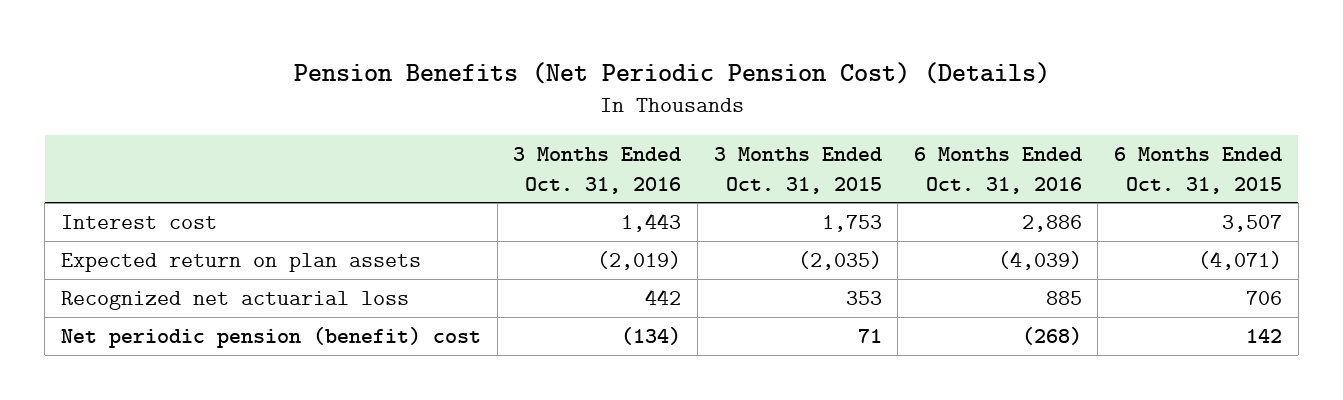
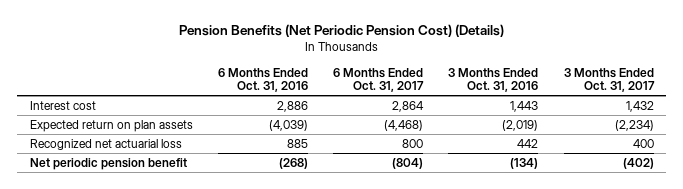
[713,147,882,194] 3 Months Ended Oct. 31, 2015 -> none
[1114,147,1283,194] 6 Months Ended Oct. 31, 2015 -> none
none -> [333,67,425,93] 6 Months Ended Oct. 31, 2017
none -> [563,67,655,93] 3 Months Ended Oct. 31, 2017
[61,327,482,349] Net periodic pension (benefit) cost -> [29,157,187,170] Net periodic pension benefit

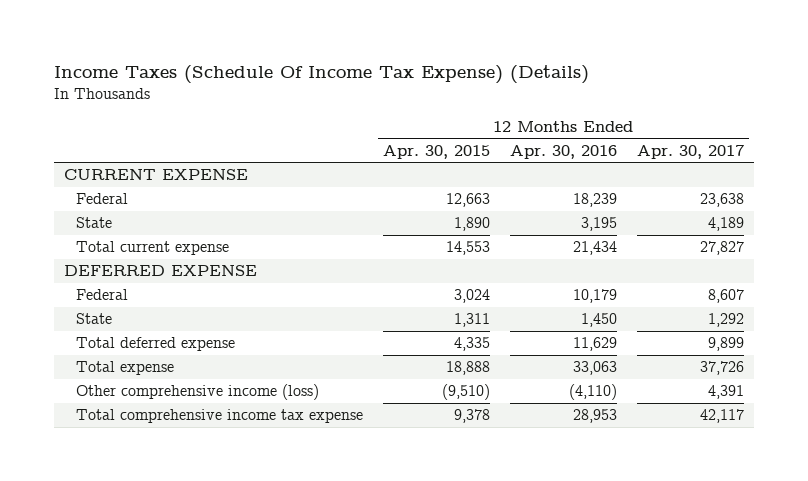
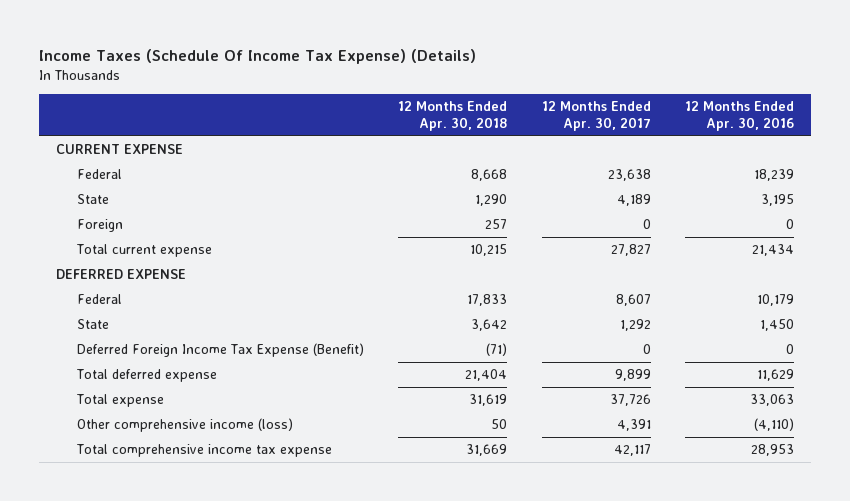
[383,144,491,159] Apr. 30, 2015 -> none
none -> [398,101,508,131] 12 Months Ended Apr. 30, 2018
none -> [77,219,124,233] Foreign
none -> [77,343,365,358] Deferred Foreign Income Tax Expense (Benefit)

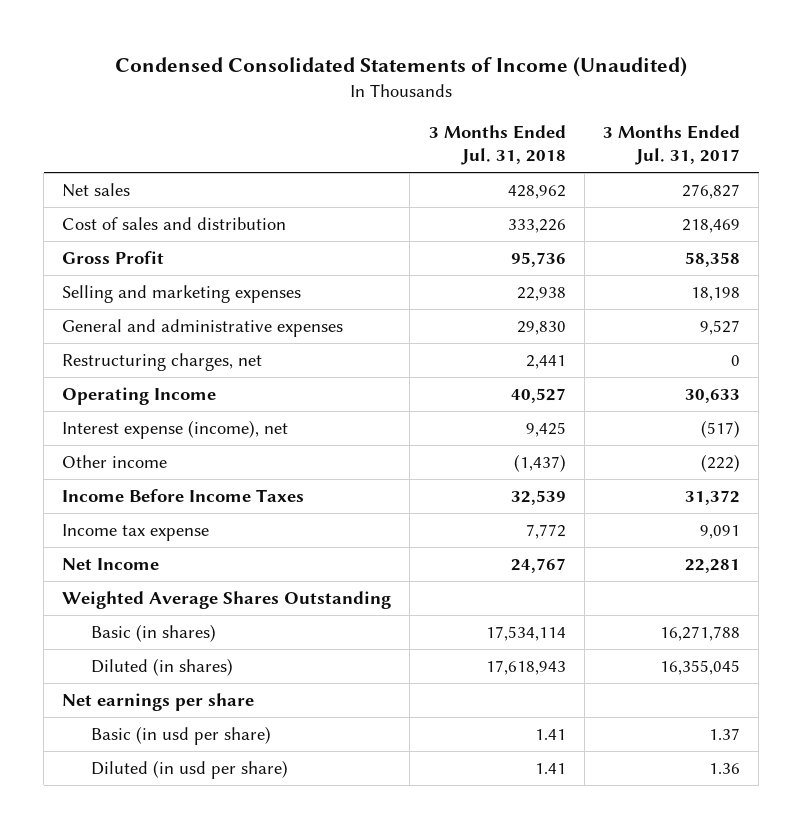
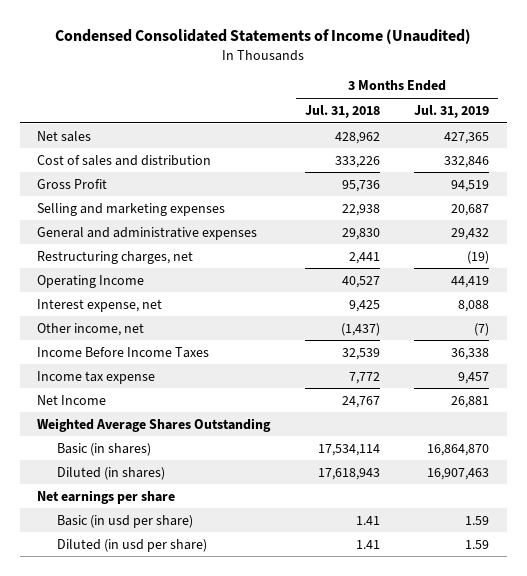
[602,125,740,166] 3 Months Ended Jul. 31, 2017 -> none
none -> [414,104,490,118] Jul. 31, 2019
[62,420,289,440] Interest expense (income), net -> [37,298,163,312] Interest expense, net
[62,455,168,469] Other income -> [37,322,145,336] Other income, net

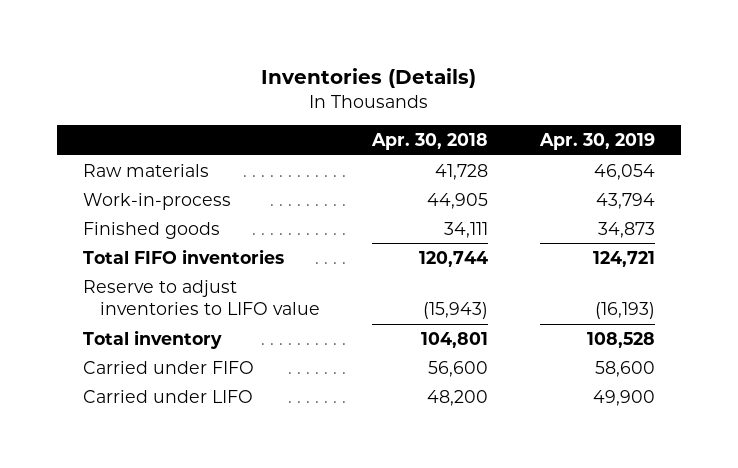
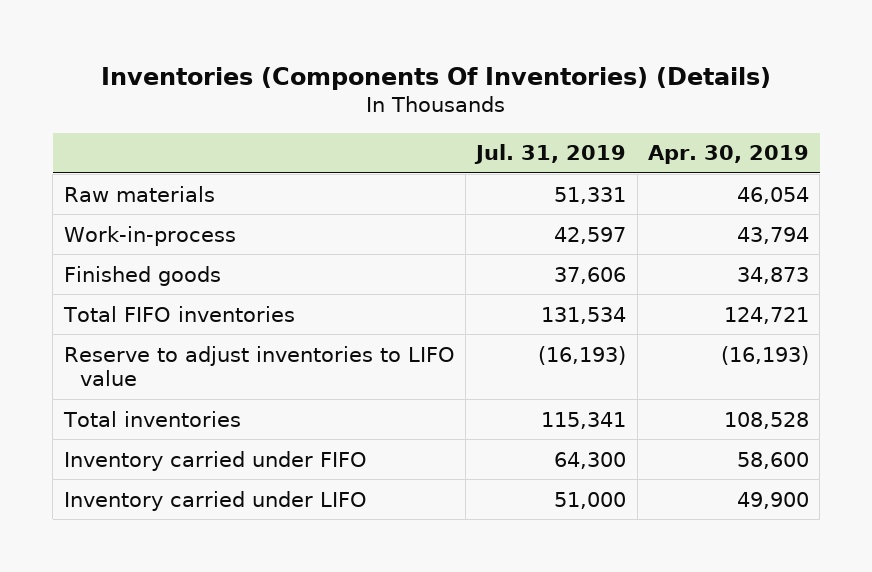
[260,68,476,89] Inventories (Details) -> [101,66,772,90] Inventories (Components Of Inventories) (Details)
[370,133,488,151] Apr. 30, 2018 -> none
none -> [474,144,627,165] Jul. 31, 2019
[82,329,222,349] Total inventory -> [62,410,241,427] Total inventories
[82,360,254,374] Carried under FIFO -> [63,450,367,471] Inventory carried under FIFO
[82,389,253,403] Carried under LIFO -> [63,490,367,511] Inventory carried under LIFO

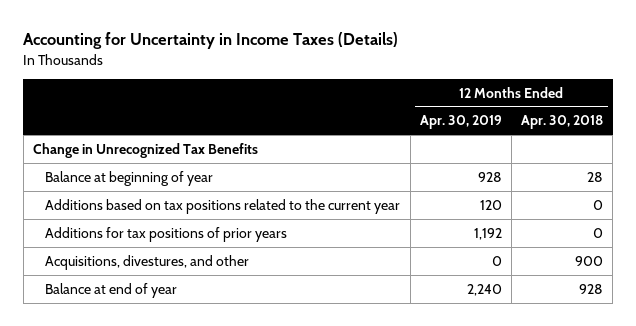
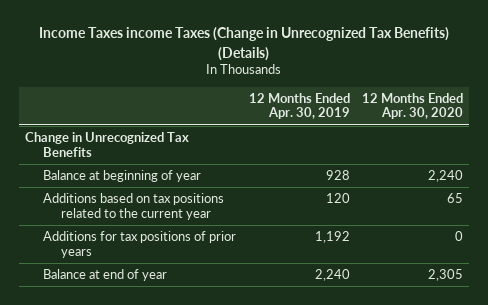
[23,32,399,50] Accounting for Uncertainty in Income Taxes (Details) -> [39,27,450,61] Income Taxes income Taxes (Change in Unrecognized Tax Benefits) (Details)
[521,115,604,130] Apr. 30, 2018 -> none
none -> [361,92,463,120] 12 Months Ended Apr. 30, 2020
[45,254,250,270] Acquisitions, divestures, and other -> none

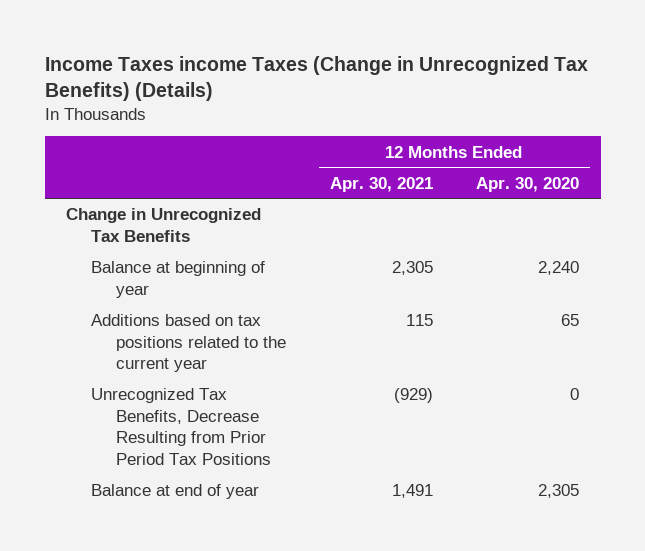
[248,92,350,120] 12 Months Ended Apr. 30, 2019 -> none
none -> [329,176,433,192] Apr. 30, 2021
[43,231,237,258] Additions for tax positions of prior years -> none
none -> [91,388,272,466] Unrecognized Tax Benefits, Decrease Resulting from Prior Period Tax Positions

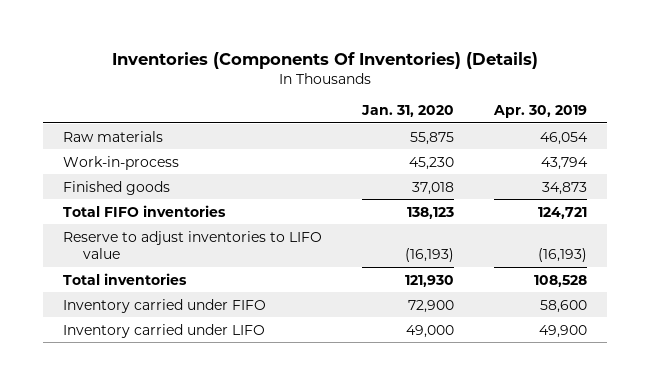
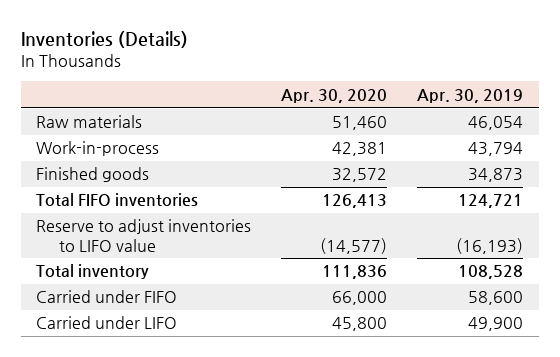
[112,51,539,69] Inventories (Components Of Inventories) (Details) -> [21,31,189,49] Inventories (Details)
[361,105,455,118] Jan. 31, 2020 -> none
none -> [281,88,388,103] Apr. 30, 2020
[62,272,187,285] Total inventories -> [36,264,150,280] Total inventory
[62,298,266,313] Inventory carried under FIFO -> [36,290,178,304] Carried under FIFO
[62,323,265,338] Inventory carried under LIFO -> [36,316,178,330] Carried under LIFO

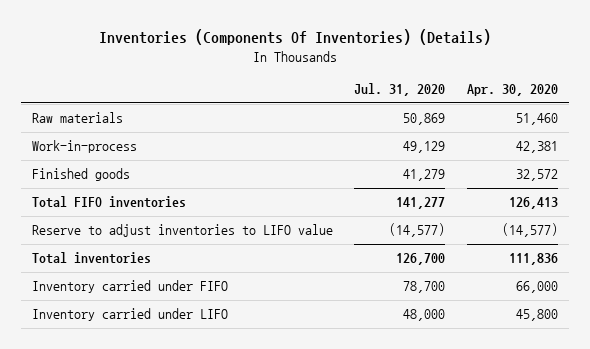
[21,31,189,49] Inventories (Details) -> [98,29,491,46] Inventories (Components Of Inventories) (Details)
[417,88,524,103] Apr. 30, 2019 -> none
none -> [354,83,446,97] Jul. 31, 2020
[36,264,150,280] Total inventory -> [31,252,151,265] Total inventories
[36,290,178,304] Carried under FIFO -> [31,280,228,294] Inventory carried under FIFO
[36,316,178,330] Carried under LIFO -> [31,308,228,322] Inventory carried under LIFO

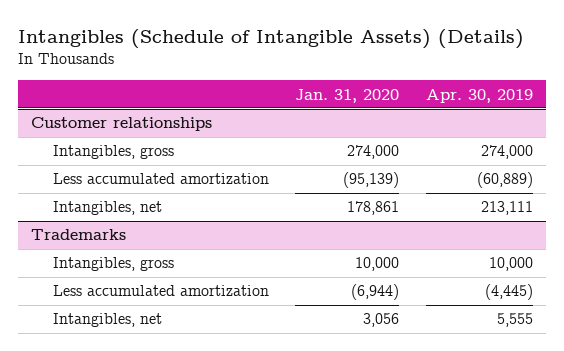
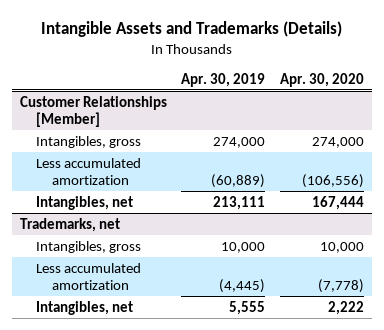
[18,28,525,49] Intangibles (Schedule of Intangible Assets) (Details) -> [40,21,342,38] Intangible Assets and Trademarks (Details)
[295,88,400,103] Jan. 31, 2020 -> none
none -> [280,72,365,87] Apr. 30, 2020
[31,117,213,132] Customer relationships -> [19,95,167,128] Customer Relationships [Member]
[31,229,127,241] Trademarks -> [19,217,120,232] Trademarks, net

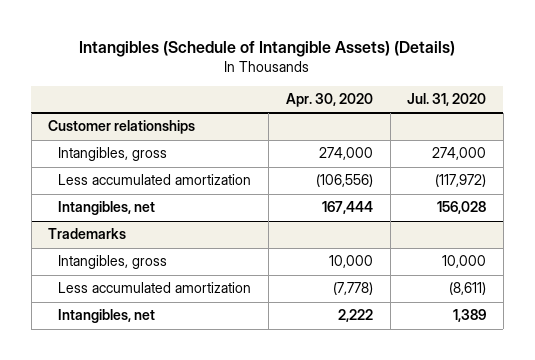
[40,21,342,38] Intangible Assets and Trademarks (Details) -> [79,40,456,57] Intangibles (Schedule of Intangible Assets) (Details)
[181,72,266,87] Apr. 30, 2019 -> none
none -> [407,93,487,107] Jul. 31, 2020
[19,95,167,128] Customer Relationships [Member] -> [48,120,196,135] Customer relationships
[19,217,120,232] Trademarks, net -> [48,228,127,240] Trademarks

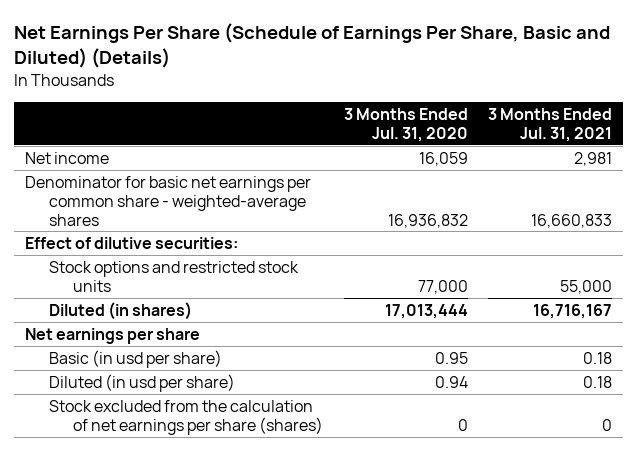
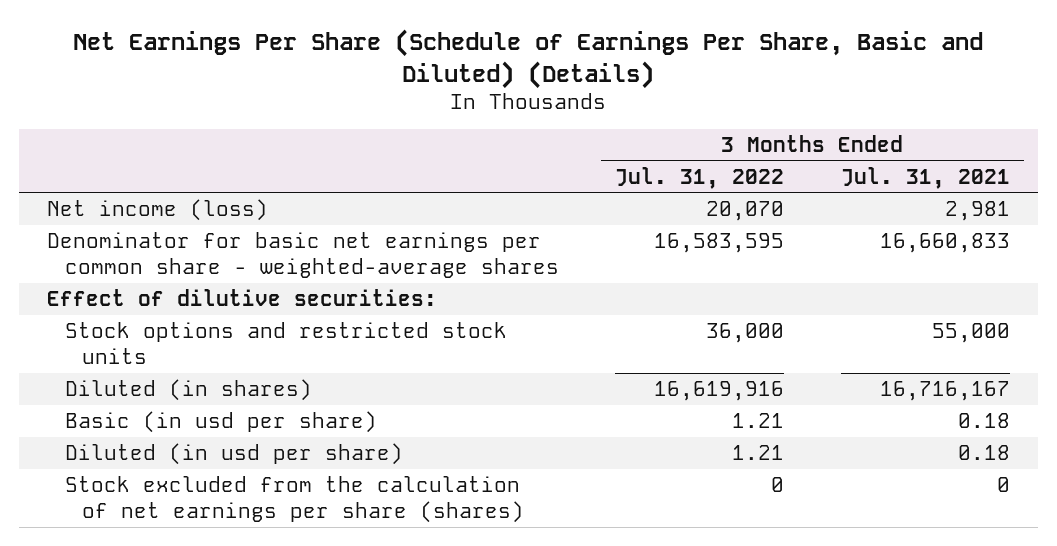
[343,108,468,143] 3 Months Ended Jul. 31, 2020 -> none
none -> [615,166,785,189] Jul. 31, 2022
[24,151,109,164] Net income -> [46,198,268,221] Net income (loss)
[24,327,200,344] Net earnings per share -> none

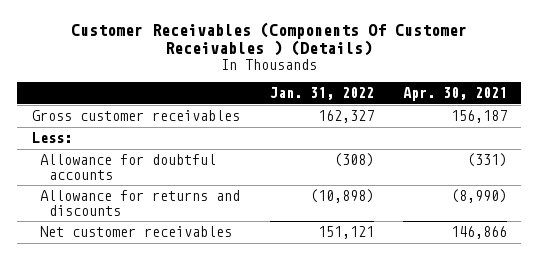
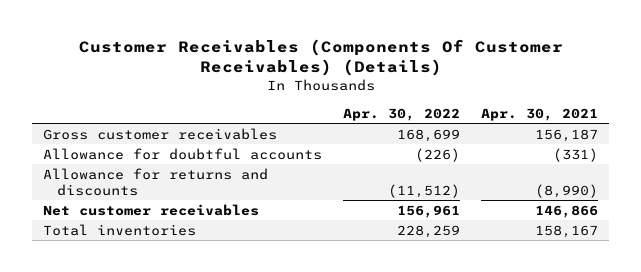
[71,21,468,57] Customer Receivables (Components Of Customer Receivables ) (Details) -> [78,39,563,77] Customer Receivables (Components Of Customer Receivables) (Details)
[269,87,374,101] Jan. 31, 2022 -> none
none -> [343,107,461,121] Apr. 30, 2022
[31,132,72,144] Less: -> none
none -> [42,223,196,236] Total inventories

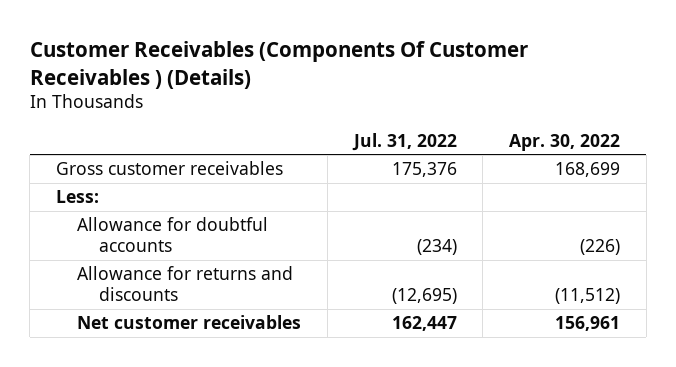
[78,39,563,77] Customer Receivables (Components Of Customer Receivables) (Details) -> [29,41,528,89] Customer Receivables (Components Of Customer Receivables ) (Details)
[481,107,599,121] Apr. 30, 2021 -> none
none -> [351,132,457,151] Jul. 31, 2022
none -> [55,190,99,204] Less:
[42,223,196,236] Total inventories -> none

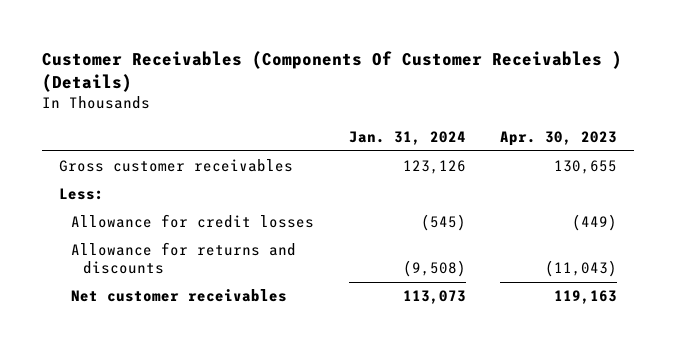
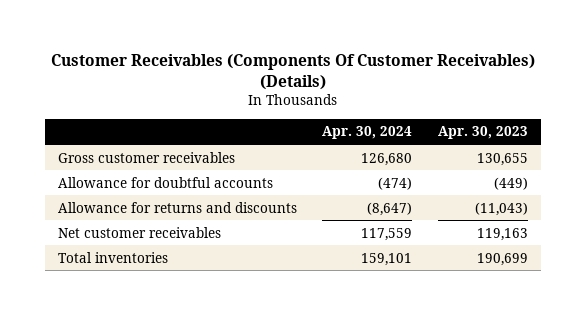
[41,50,622,92] Customer Receivables (Components Of Customer Receivables ) (Details) -> [50,54,535,91] Customer Receivables (Components Of Customer Receivables) (Details)
[348,130,466,145] Jan. 31, 2024 -> none
none -> [322,126,413,140] Apr. 30, 2024
[59,188,105,201] Less: -> none
[71,214,315,229] Allowance for credit losses -> [57,176,273,188] Allowance for doubtful accounts
none -> [57,251,168,263] Total inventories

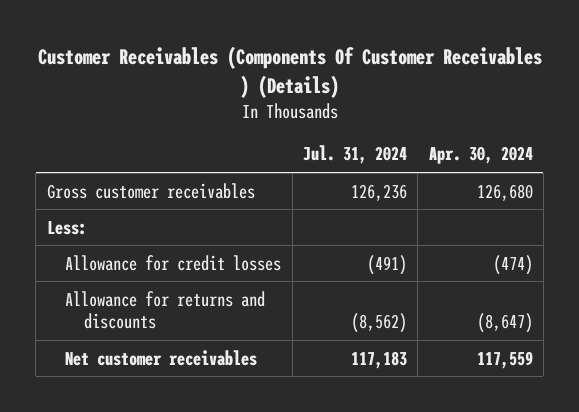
[50,54,535,91] Customer Receivables (Components Of Customer Receivables) (Details) -> [37,46,542,98] Customer Receivables (Components Of Customer Receivables ) (Details)
[437,126,528,140] Apr. 30, 2023 -> none
none -> [302,145,407,165] Jul. 31, 2024
none -> [46,220,87,235] Less:
[57,176,273,188] Allowance for doubtful accounts -> [65,254,282,271] Allowance for credit losses
[57,251,168,263] Total inventories -> none

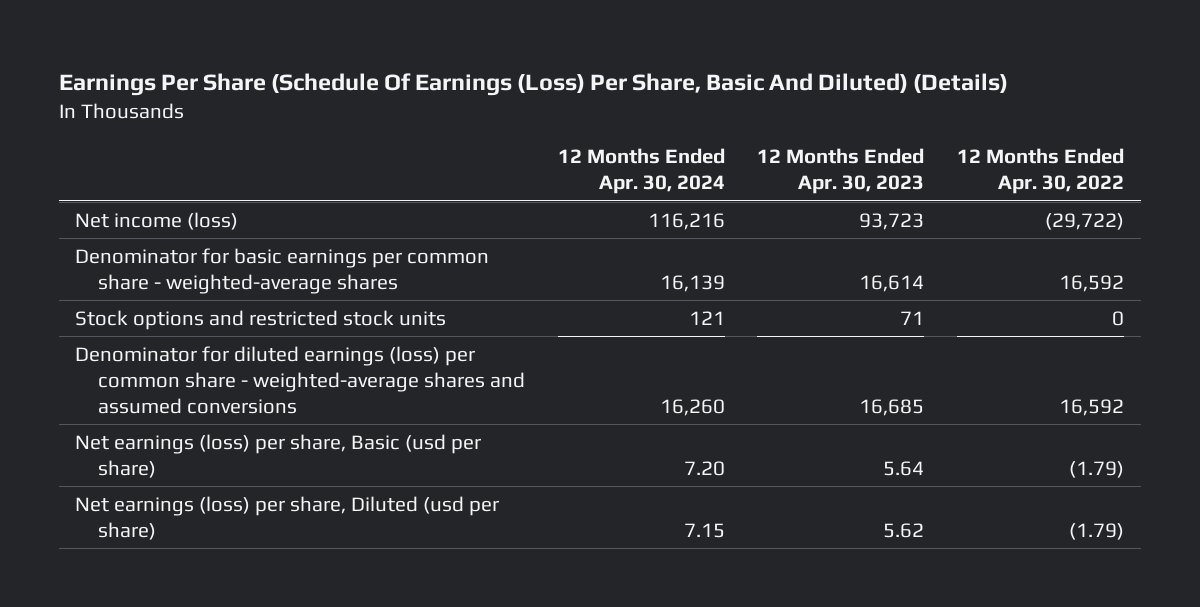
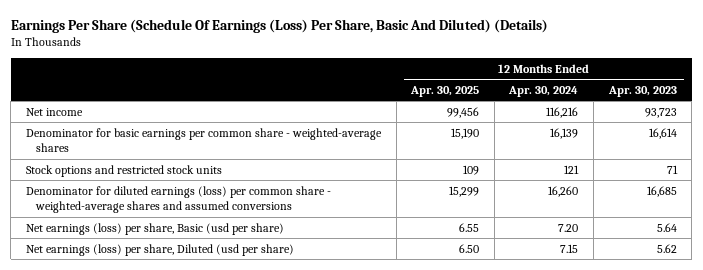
[957,147,1125,195] 12 Months Ended Apr. 30, 2022 -> none
none -> [410,85,480,97] Apr. 30, 2025
[75,211,239,230] Net income (loss) -> [25,107,83,116] Net income

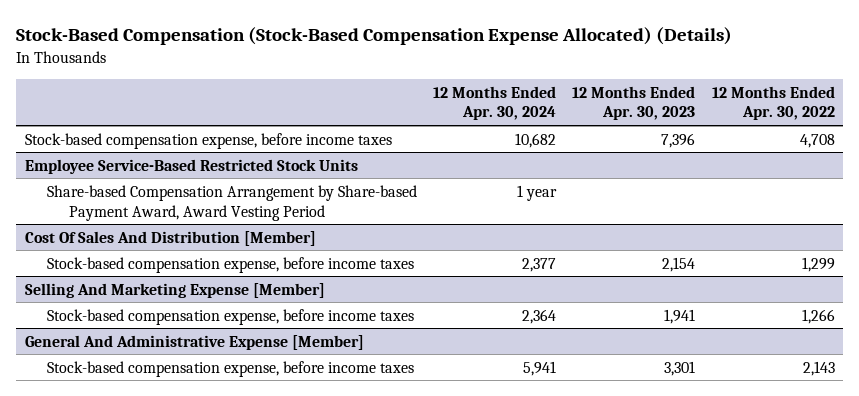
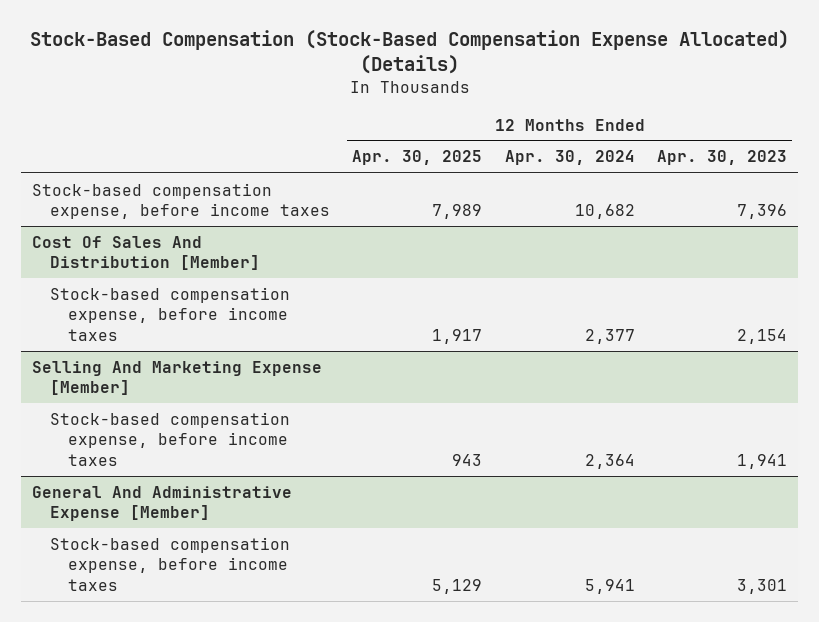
[711,85,835,121] 12 Months Ended Apr. 30, 2022 -> none
none -> [352,150,483,166] Apr. 30, 2025
[24,158,358,174] Employee Service-Based Restricted Stock Units -> none
[46,184,417,221] Share-based Compensation Arrangement by Share-based Payment Award, Award Vesting Period -> none

